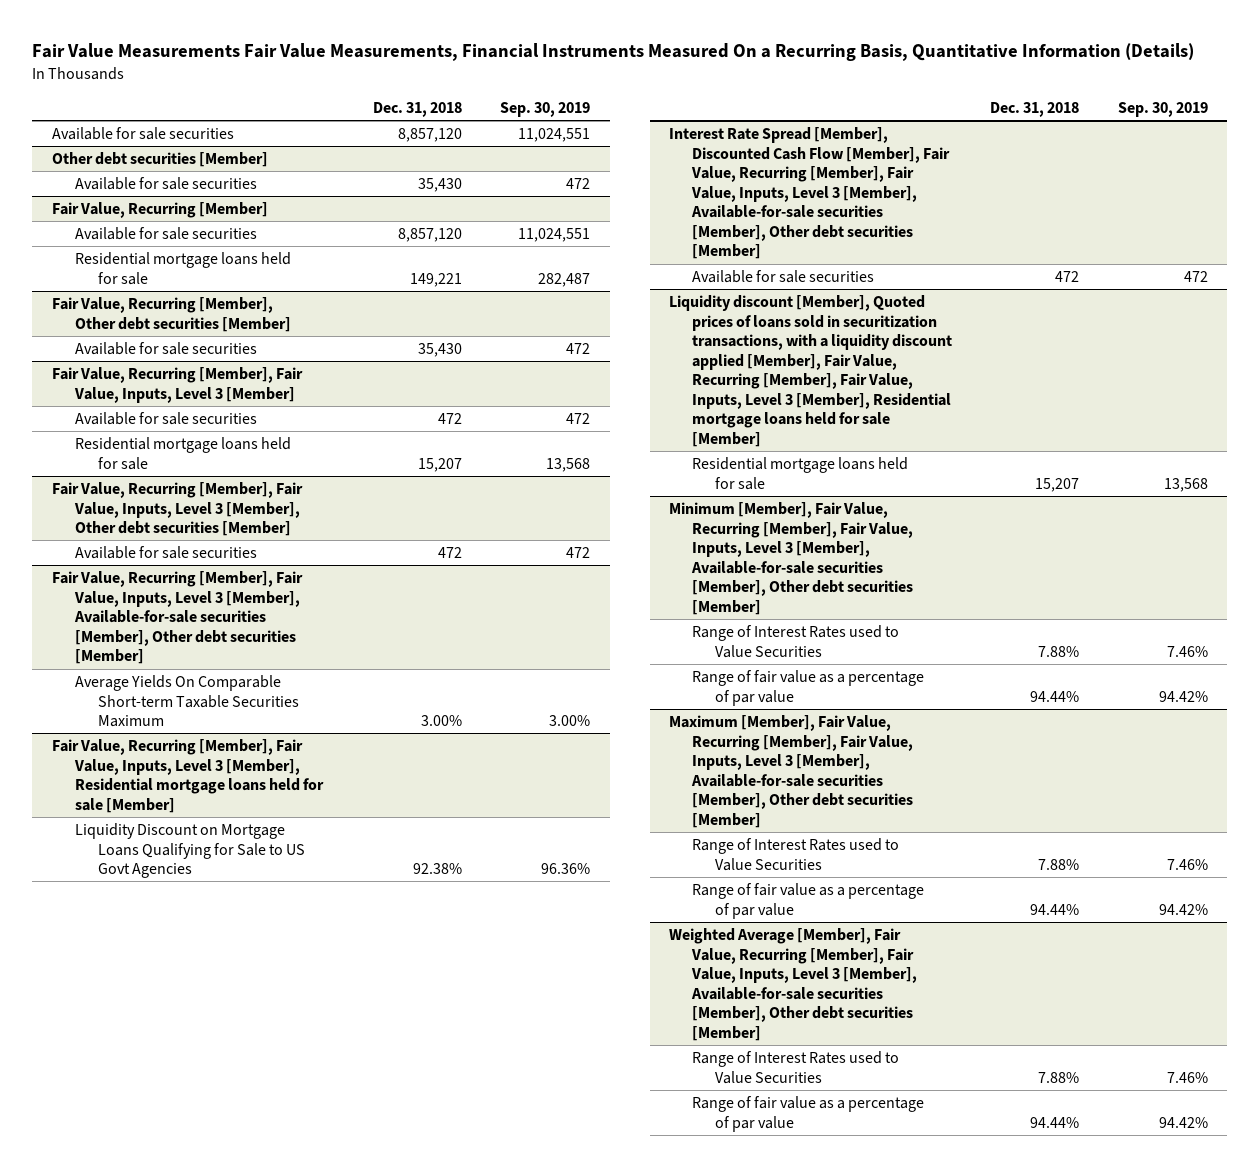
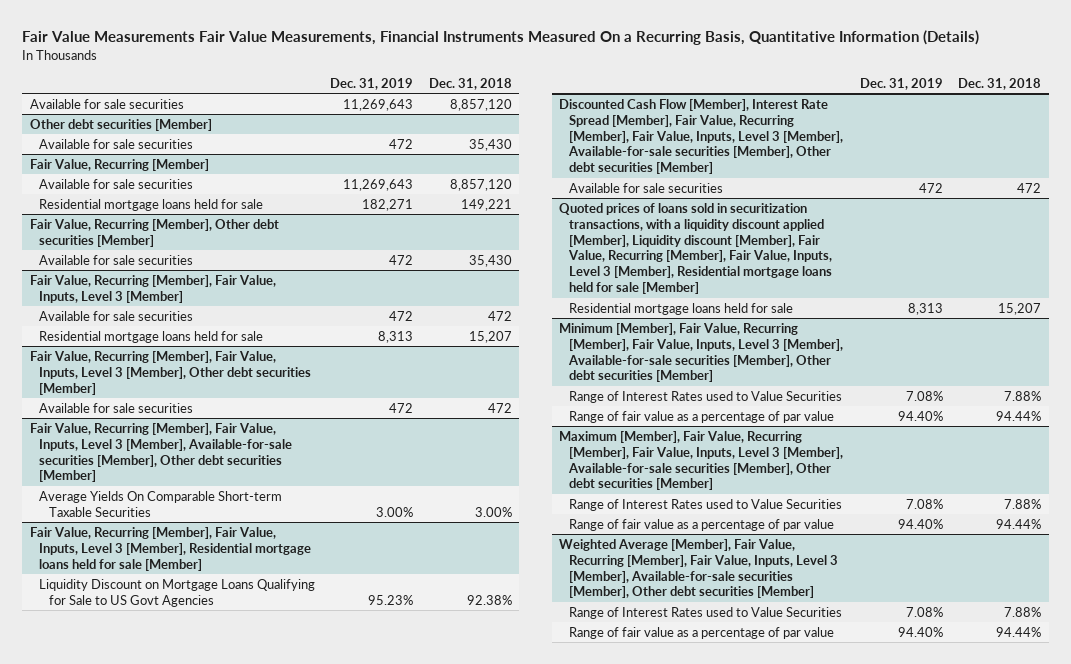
[500,101,591,117] Sep. 30, 2019 -> none
none -> [330,77,414,90] Dec. 31, 2019
[74,674,299,728] Average Yields On Comparable Short-term Taxable Securities Maximum -> [39,490,283,517] Average Yields On Comparable Short-term Taxable Securities
[668,126,950,260] Interest Rate Spread [Member], Discounted Cash Flow [Member], Fair Value, Recurring [Member], Fair Value, Inputs, Level 3 [Member], Available-for-sale securities [Member], Other debt securities [Member] -> [559,98,843,175] Discounted Cash Flow [Member], Interest Rate Spread [Member], Fair Value, Recurring [Member], Fair Value, Inputs, Level 3 [Member], Available-for-sale securities [Member], Other debt securities [Member]
[668,294,952,447] Liquidity discount [Member], Quoted prices of loans sold in securitization transactions, with a liquidity discount applied [Member], Fair Value, Recurring [Member], Fair Value, Inputs, Level 3 [Member], Residential mortgage loans held for sale [Member] -> [559,202,832,295] Quoted prices of loans sold in securitization transactions, with a liquidity discount applied [Member], Liquidity discount [Member], Fair Value, Recurring [Member], Fair Value, Inputs, Level 3 [Member], Residential mortgage loans held for sale [Member]

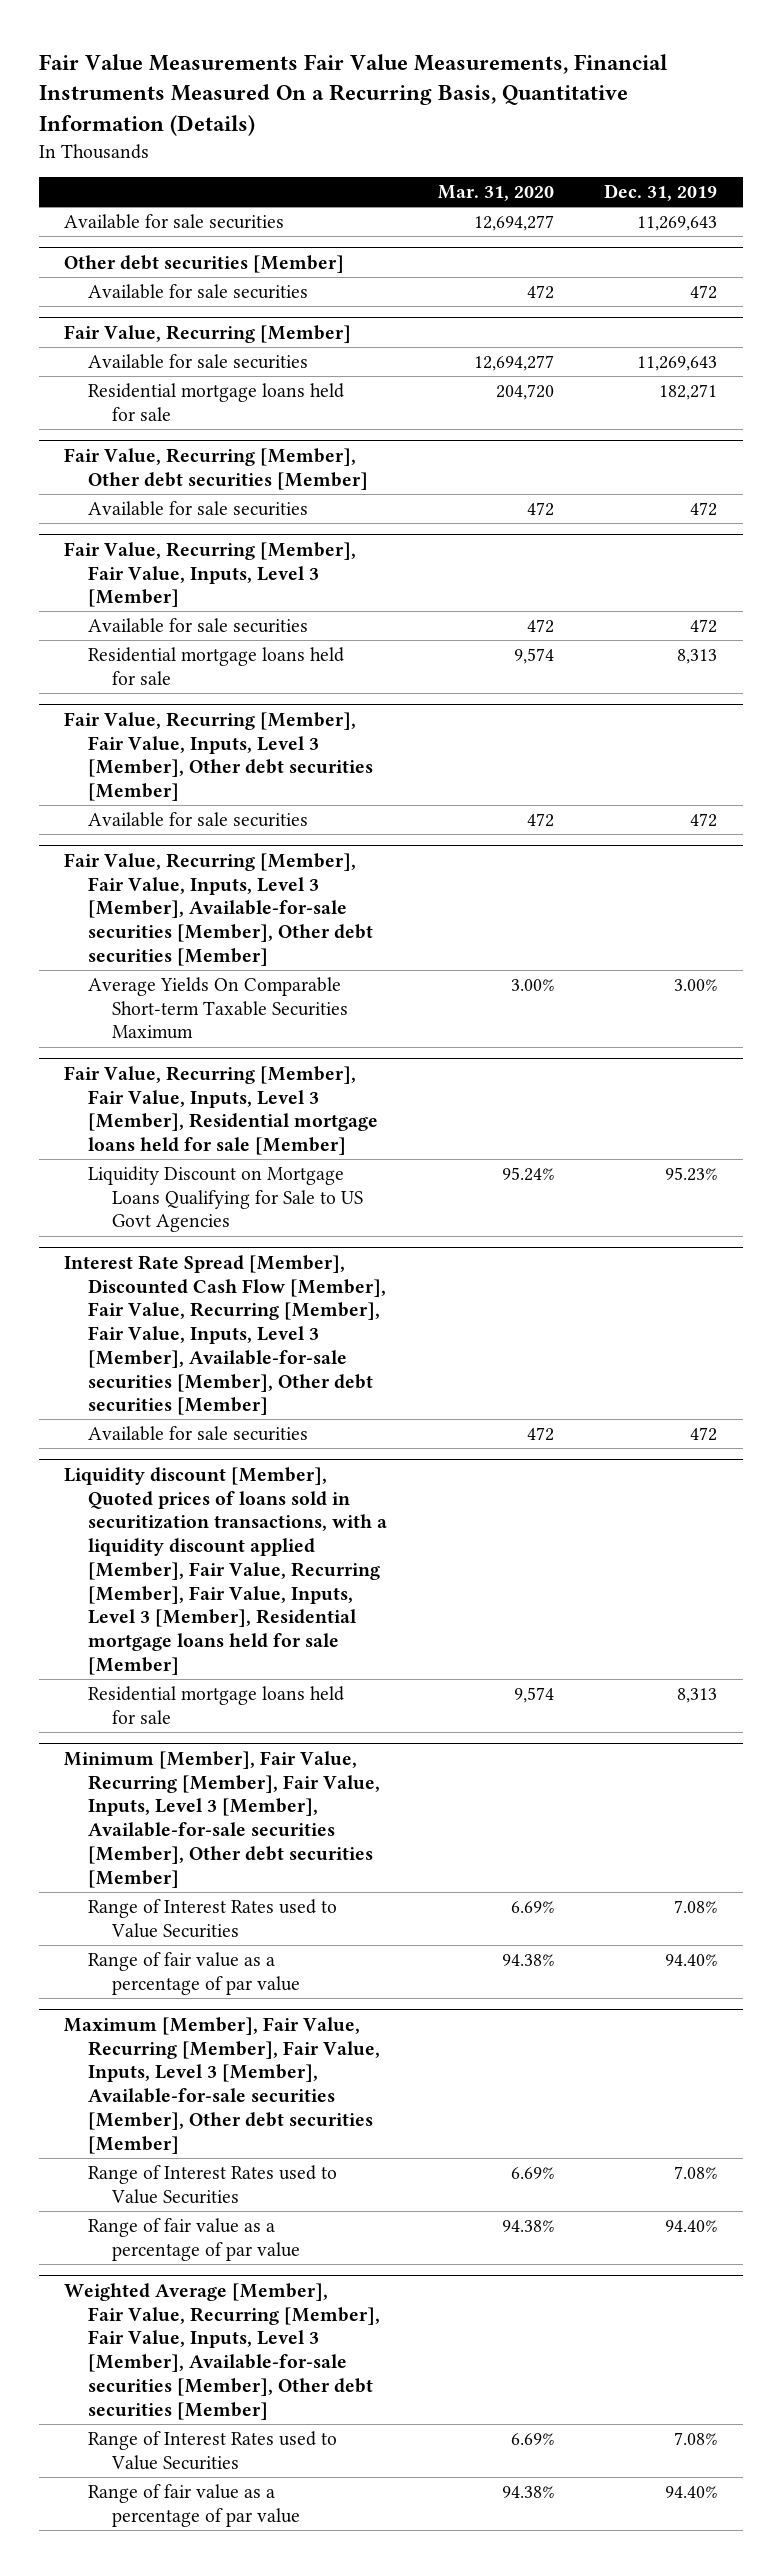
[428,77,512,90] Dec. 31, 2018 -> none
none -> [437,185,554,202] Mar. 31, 2020
[39,490,283,517] Average Yields On Comparable Short-term Taxable Securities -> [88,976,349,1040] Average Yields On Comparable Short-term Taxable Securities Maximum
[559,98,843,175] Discounted Cash Flow [Member], Interest Rate Spread [Member], Fair Value, Recurring [Member], Fair Value, Inputs, Level 3 [Member], Available-for-sale securities [Member], Other debt securities [Member] -> [64,1254,387,1416] Interest Rate Spread [Member], Discounted Cash Flow [Member], Fair Value, Recurring [Member], Fair Value, Inputs, Level 3 [Member], Available-for-sale securities [Member], Other debt securities [Member]
[559,202,832,295] Quoted prices of loans sold in securitization transactions, with a liquidity discount applied [Member], Liquidity discount [Member], Fair Value, Recurring [Member], Fair Value, Inputs, Level 3 [Member], Residential mortgage loans held for sale [Member] -> [64,1466,388,1675] Liquidity discount [Member], Quoted prices of loans sold in securitization transactions, with a liquidity discount applied [Member], Fair Value, Recurring [Member], Fair Value, Inputs, Level 3 [Member], Residential mortgage loans held for sale [Member]

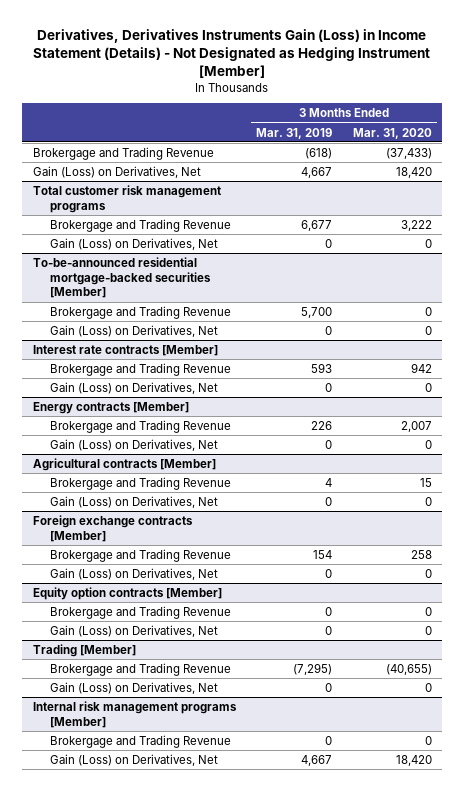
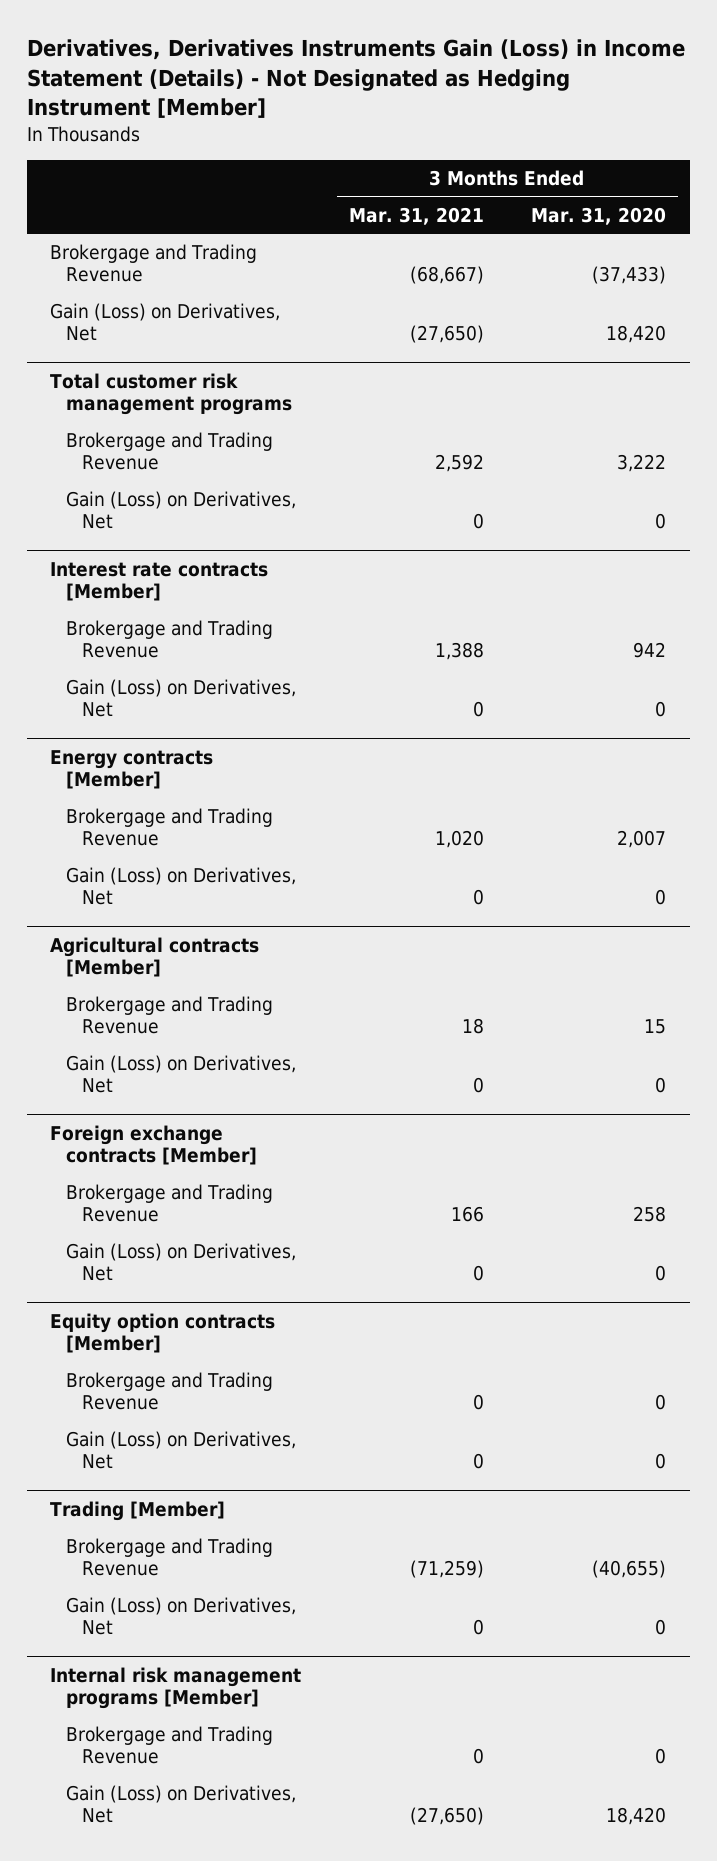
[256,127,333,139] Mar. 31, 2019 -> none
none -> [348,206,484,225] Mar. 31, 2021
[32,256,212,299] To-be-announced residential mortgage-backed securities [Member] -> none
[50,305,232,319] Brokergage and Trading Revenue -> none
[50,324,219,337] Gain (Loss) on Derivatives, Net -> none

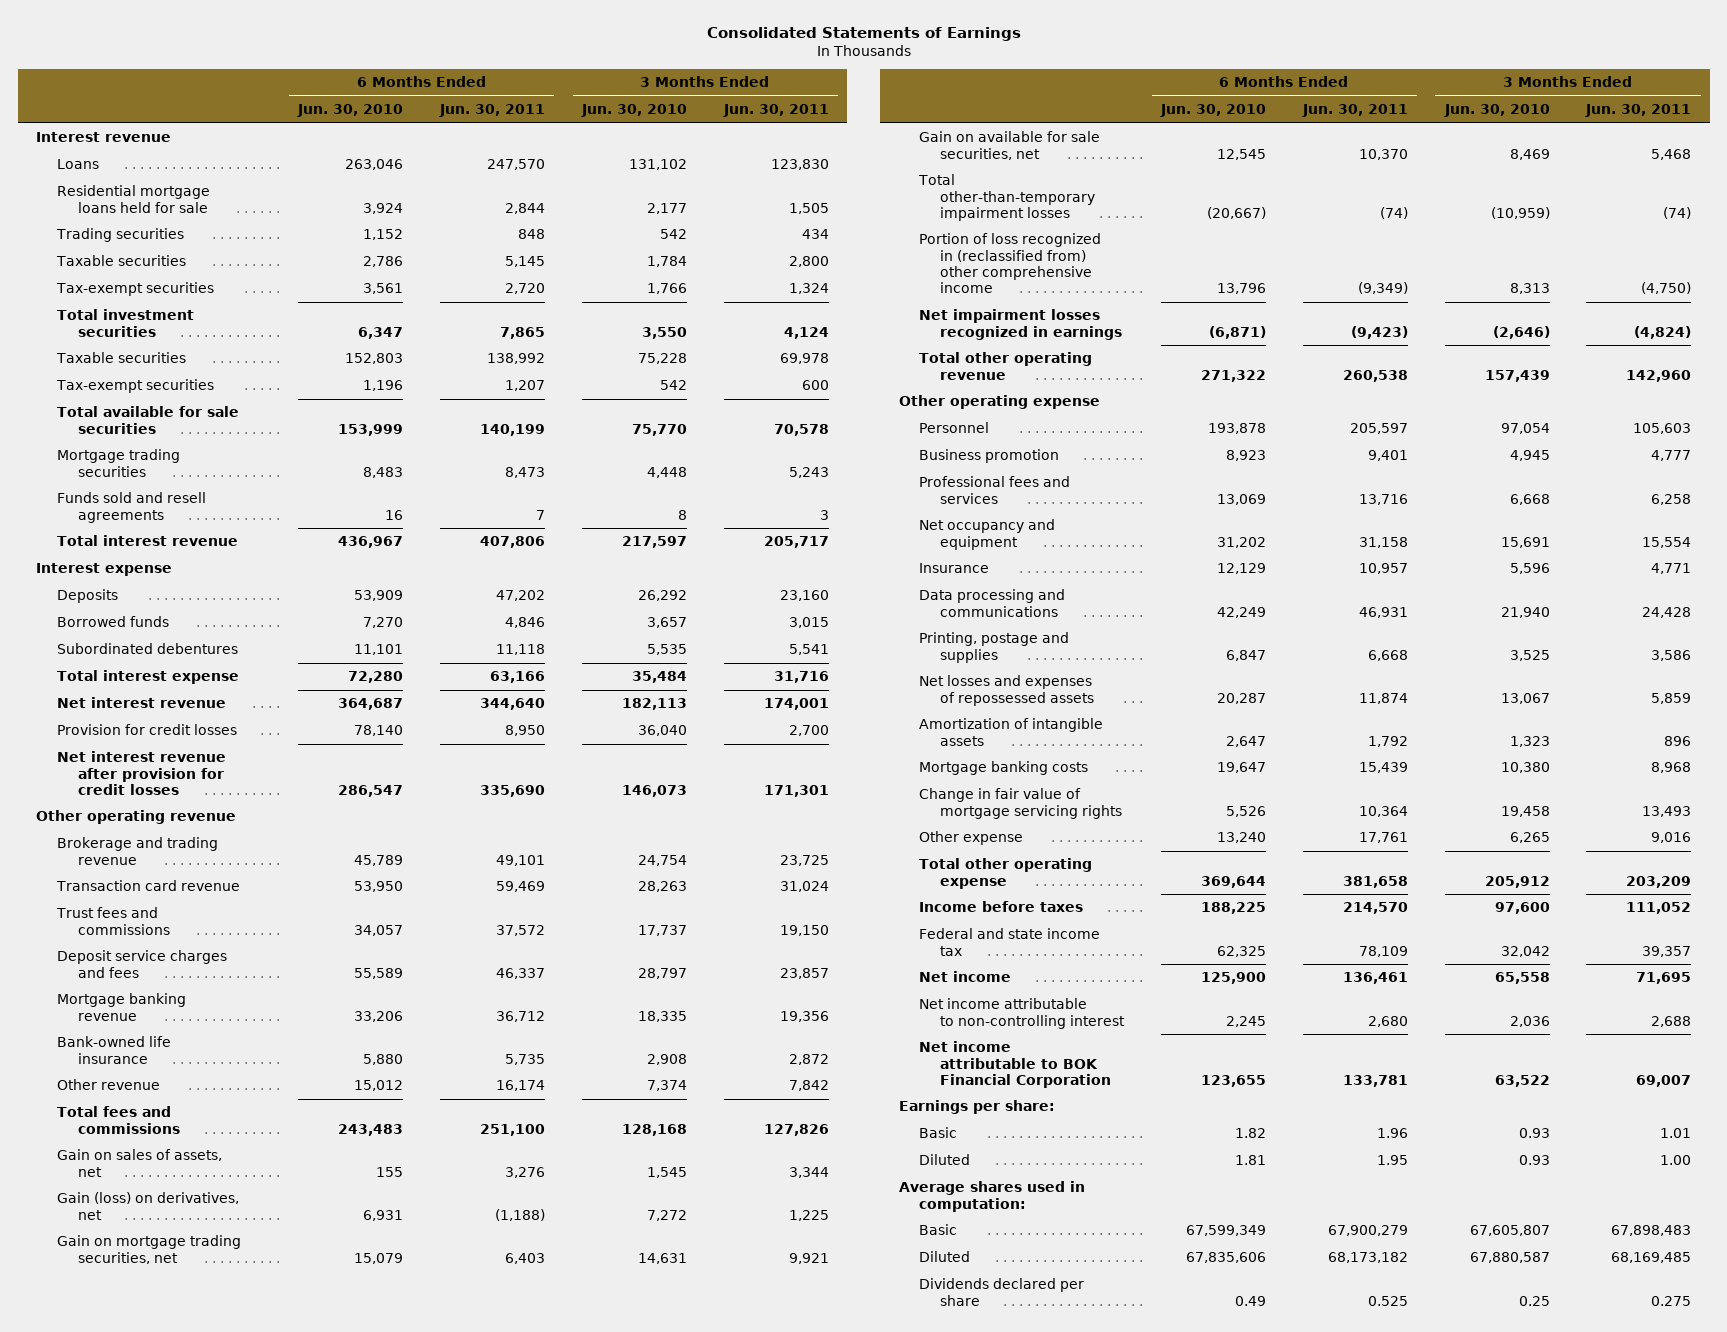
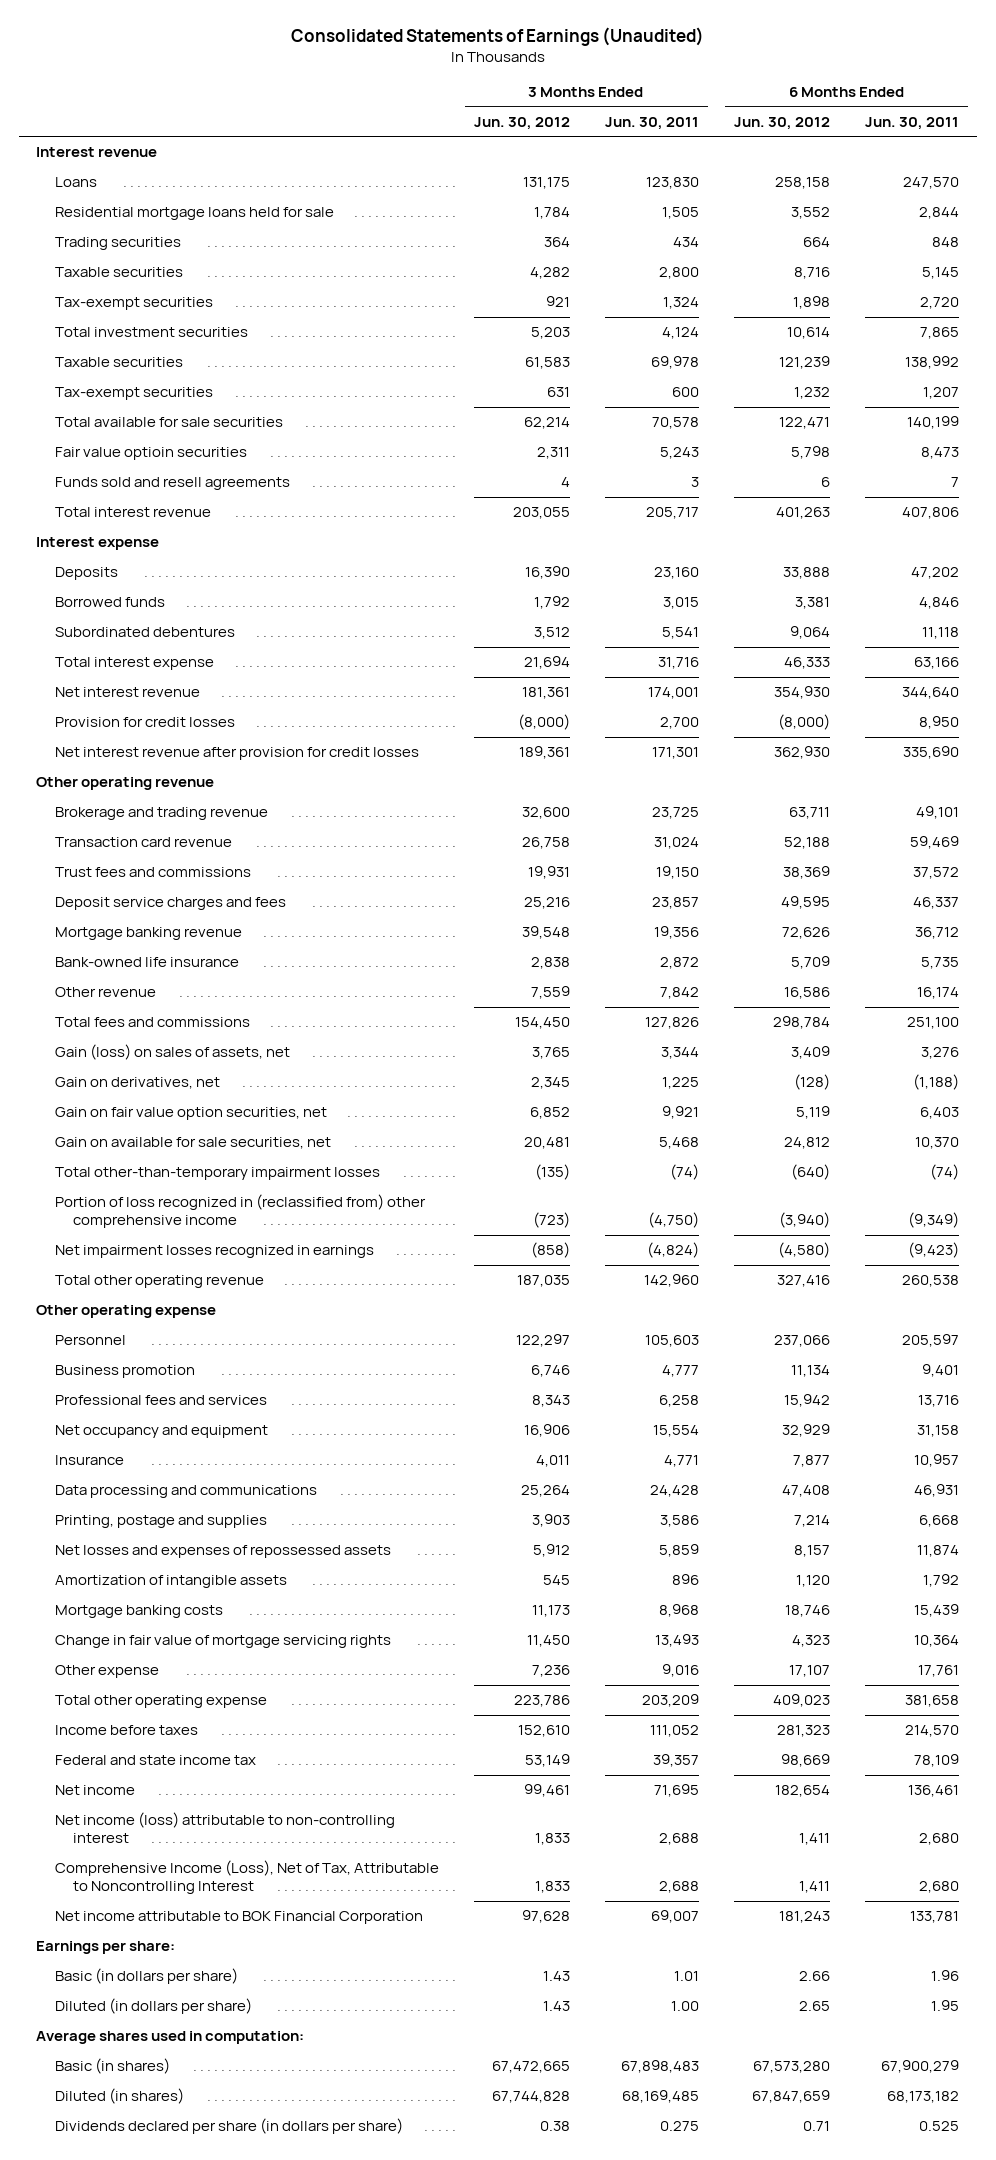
[706,27,1021,42] Consolidated Statements of Earnings -> [290,26,704,46] Consolidated Statements of Earnings (Unaudited)
[297,104,404,118] Jun. 30, 2010 -> none
[580,104,687,118] Jun. 30, 2010 -> none
none -> [473,116,570,130] Jun. 30, 2012
none -> [734,116,831,130] Jun. 30, 2012
[56,449,180,477] Mortgage trading securities -> [54,447,247,461] Fair value optioin securities
[56,1149,222,1177] Gain on sales of assets, net -> [54,1044,290,1061] Gain (loss) on sales of assets, net
[56,1192,239,1220] Gain (loss) on derivatives, net -> [54,1077,220,1090] Gain on derivatives, net
[56,1235,241,1264] Gain on mortgage trading securities, net -> [54,1107,327,1121] Gain on fair value option securities, net
[919,998,1126,1029] Net income attributable to non-controlling interest -> [54,1812,395,1844] Net income (loss) attributable to non-controlling interest
none -> [54,1860,439,1895] Comprehensive Income (Loss), Net of Tax, Attributable to Noncontrolling Interest
[919,1127,958,1139] Basic -> [54,1968,238,1985] Basic (in dollars per share)
[919,1154,971,1166] Diluted -> [54,1998,252,2015] Diluted (in dollars per share)
[919,1224,958,1236] Basic -> [54,2058,170,2075] Basic (in shares)
[919,1251,971,1263] Diluted -> [54,2088,184,2105] Diluted (in shares)
[919,1278,1085,1306] Dividends declared per share -> [54,2118,403,2135] Dividends declared per share (in dollars per share)

